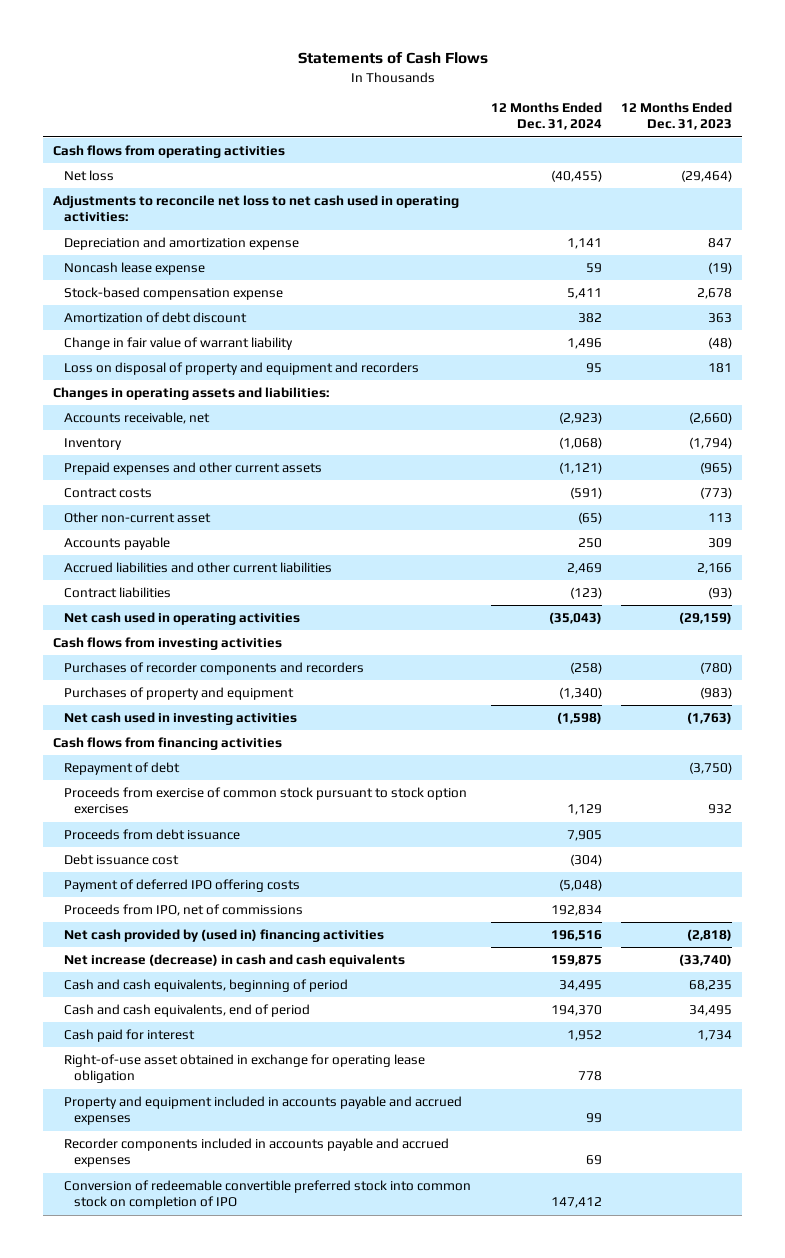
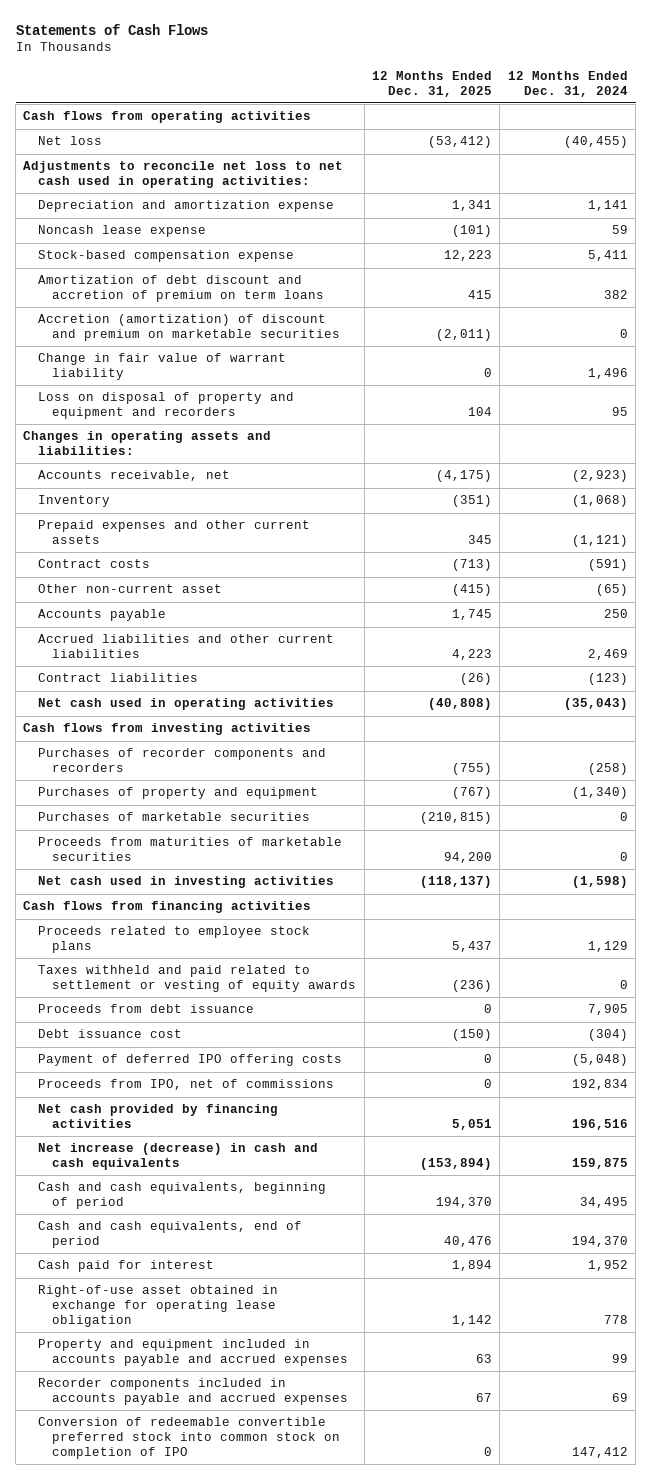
[621,101,733,131] 12 Months Ended Dec. 31, 2023 -> none
none -> [371,70,492,97] 12 Months Ended Dec. 31, 2025
[63,312,247,324] Amortization of debt discount -> [37,275,325,303] Amortization of debt discount and accretion of premium on term loans
none -> [37,314,341,342] Accretion (amortization) of discount and premium on marketable securities
none -> [37,812,310,822] Purchases of marketable securities
none -> [37,837,342,862] Proceeds from maturities of marketable securities
[63,762,180,776] Repayment of debt -> none
[63,787,467,815] Proceeds from exercise of common stock pursuant to stock option exercises -> [37,926,310,954] Proceeds related to employee stock plans
none -> [37,965,357,993] Taxes withheld and paid related to settlement or vesting of equity awards
[63,929,384,943] Net cash provided by (used in) financing activities -> [37,1104,278,1129] Net cash provided by financing activities

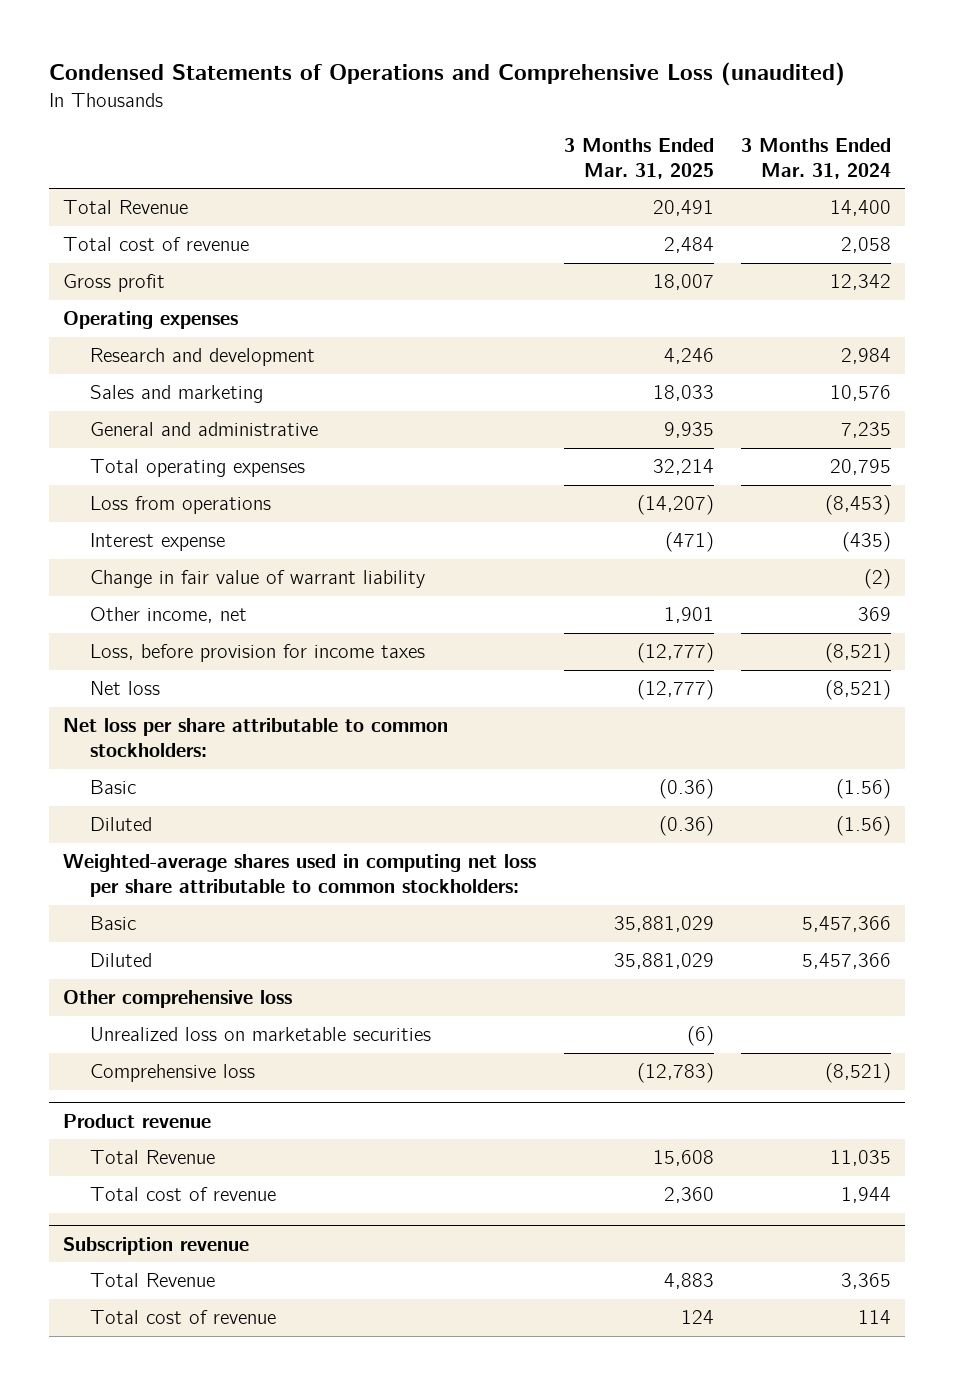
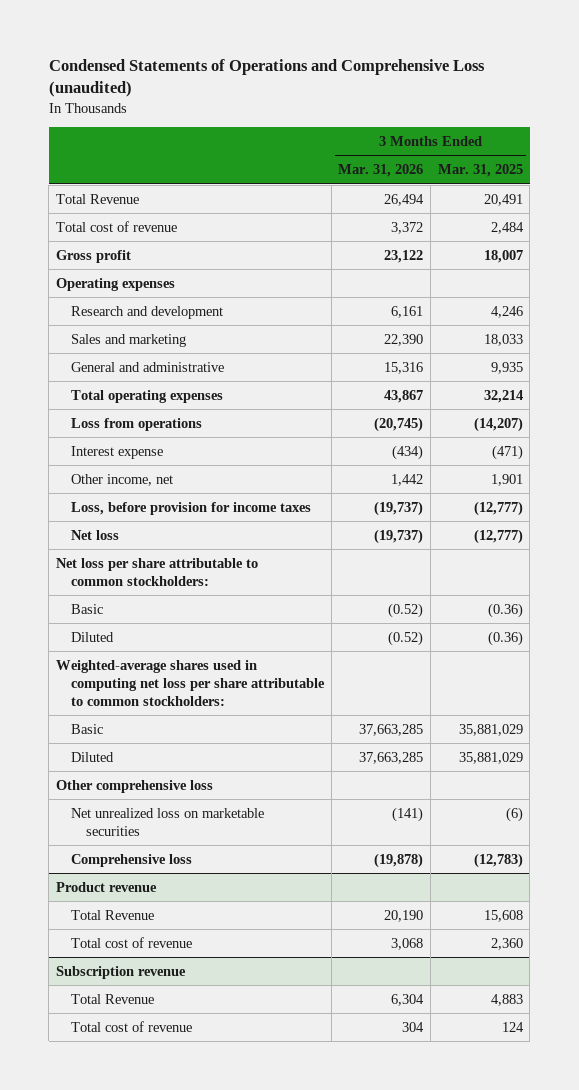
[741,138,892,179] 3 Months Ended Mar. 31, 2024 -> none
none -> [338,164,424,178] Mar. 31, 2026
[90,570,426,589] Change in fair value of warrant liability -> none
[90,1027,432,1042] Unrealized loss on marketable securities -> [70,807,264,836] Net unrealized loss on marketable securities

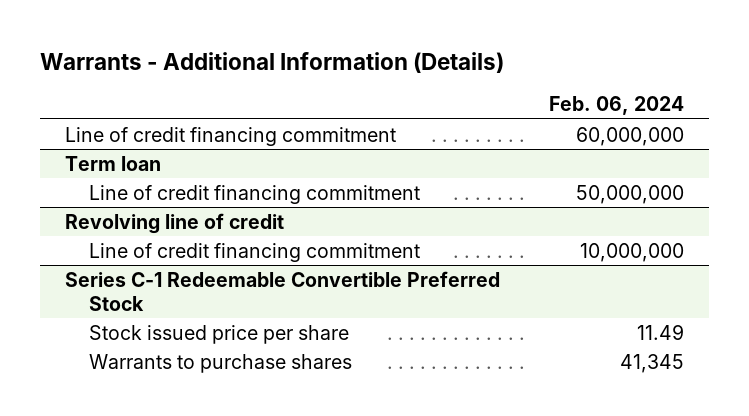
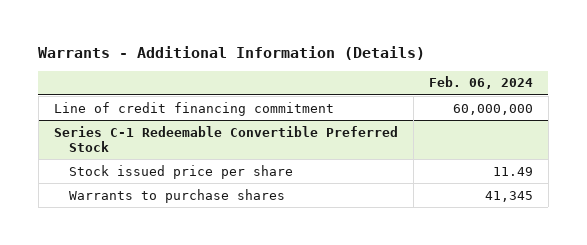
[64,155,161,171] Term loan -> none
[89,184,421,204] Line of credit financing commitment -> none
[64,212,284,234] Revolving line of credit -> none
[89,242,421,262] Line of credit financing commitment -> none

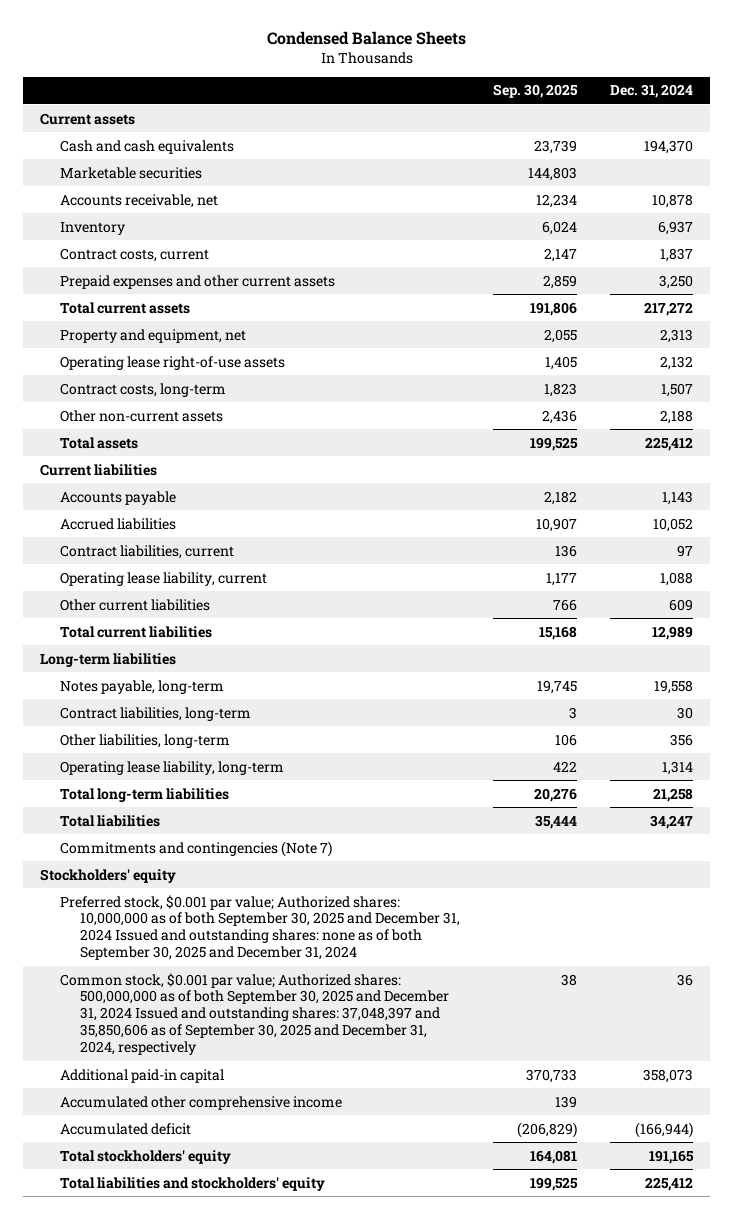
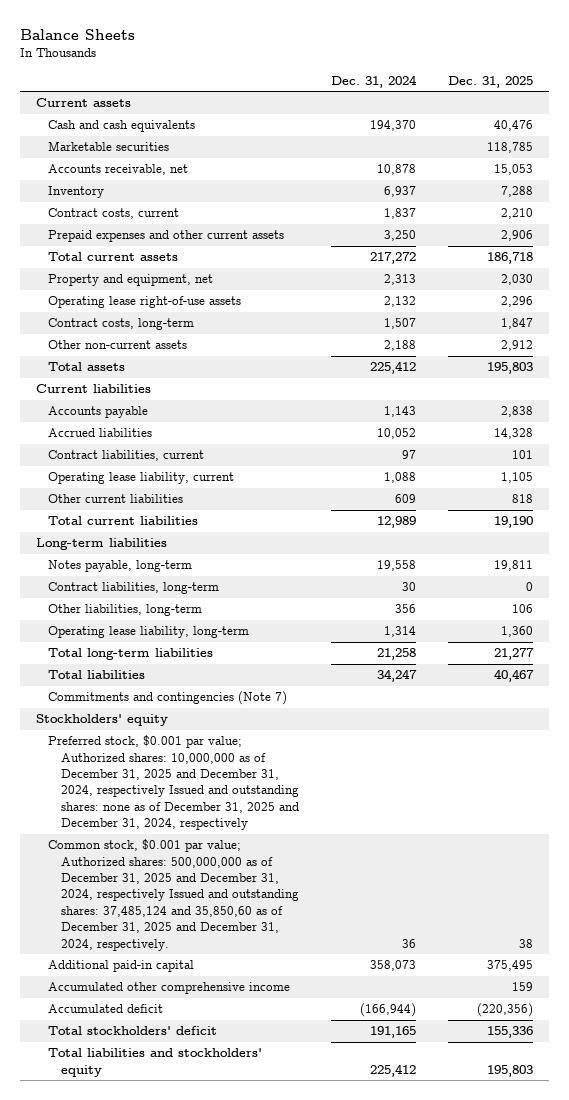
[266,31,466,46] Condensed Balance Sheets -> [19,28,135,40] Balance Sheets
[493,84,579,99] Sep. 30, 2025 -> none
none -> [448,75,534,88] Dec. 31, 2025
[59,894,460,961] Preferred stock, $0.001 par value; Authorized shares: 10,000,000 as of both September 30, 2025 and December 31, 2024 Issued and outstanding shares: none as of both September 30, 2025 and December 31, 2024 -> [48,735,299,831] Preferred stock, $0.001 par value; Authorized shares: 10,000,000 as of December 31, 2025 and December 31, 2024, respectively Issued and outstanding shares: none as of December 31, 2025 and December 31, 2024, respectively
[59,972,449,1055] Common stock, $0.001 par value; Authorized shares: 500,000,000 as of both September 30, 2025 and December 31, 2024 Issued and outstanding shares: 37,048,397 and 35,850,606 as of September 30, 2025 and December 31, 2024, respectively -> [48,839,299,951] Common stock, $0.001 par value; Authorized shares: 500,000,000 as of December 31, 2025 and December 31, 2024, respectively Issued and outstanding shares: 37,485,124 and 35,850,60 as of December 31, 2025 and December 31, 2024, respectively.
[59,1149,231,1164] Total stockholders' equity -> [48,1026,218,1036] Total stockholders' deficit

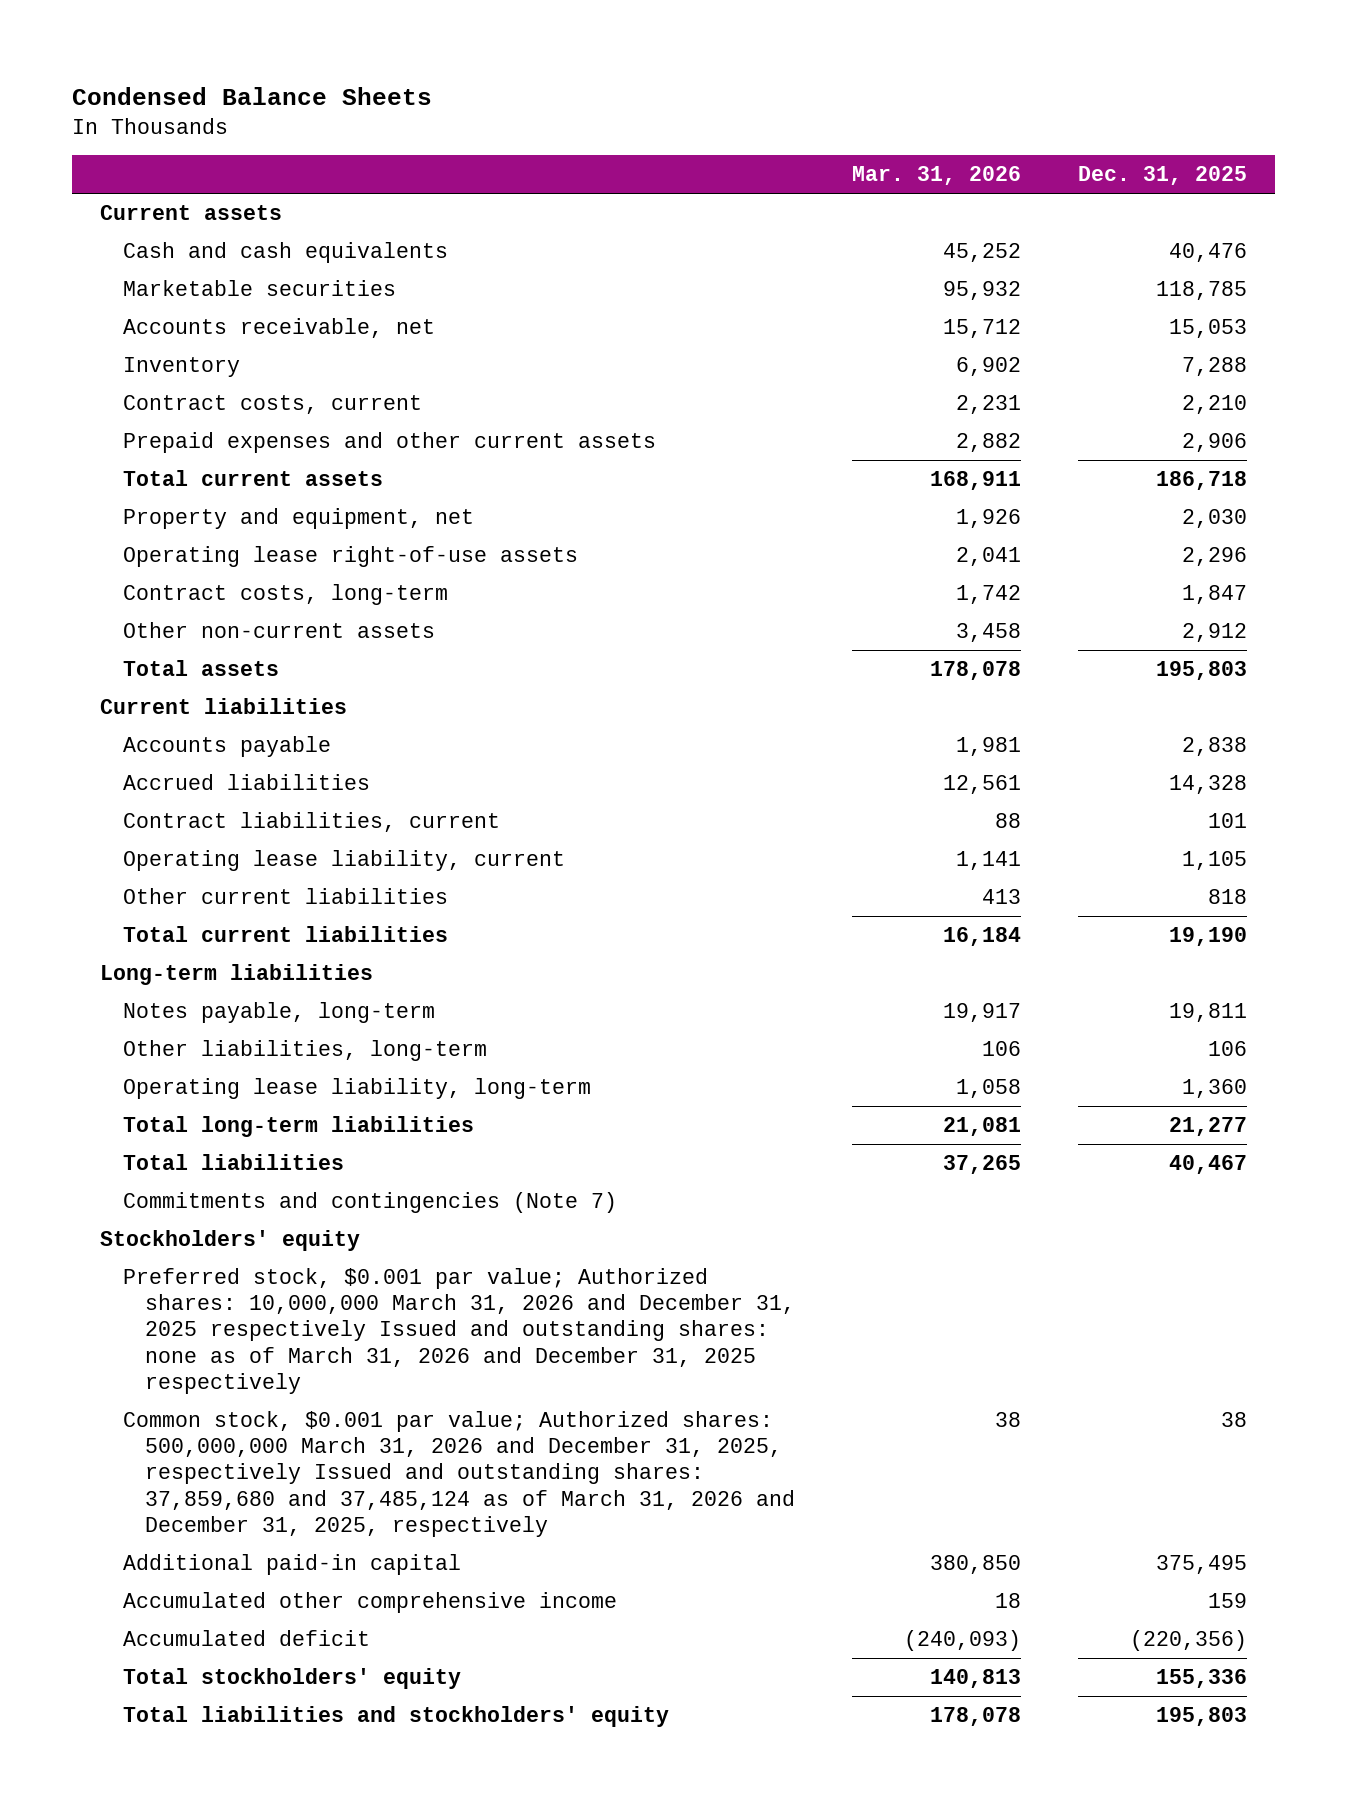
[19,28,135,40] Balance Sheets -> [71,87,432,106] Condensed Balance Sheets
[330,74,417,88] Dec. 31, 2024 -> none
none -> [851,166,1021,186] Mar. 31, 2026
[48,582,220,595] Contract liabilities, long-term -> none
[48,735,299,831] Preferred stock, $0.001 par value; Authorized shares: 10,000,000 as of December 31, 2025 and December 31, 2024, respectively Issued and outstanding shares: none as of December 31, 2025 and December 31, 2024, respectively -> [122,1267,795,1394] Preferred stock, $0.001 par value; Authorized shares: 10,000,000 March 31, 2026 and December 31, 2025 respectively Issued and outstanding shares: none as of March 31, 2026 and December 31, 2025 respectively
[48,839,299,951] Common stock, $0.001 par value; Authorized shares: 500,000,000 as of December 31, 2025 and December 31, 2024, respectively Issued and outstanding shares: 37,485,124 and 35,850,60 as of December 31, 2025 and December 31, 2024, respectively. -> [122,1410,795,1537] Common stock, $0.001 par value; Authorized shares: 500,000,000 March 31, 2026 and December 31, 2025, respectively Issued and outstanding shares: 37,859,680 and 37,485,124 as of March 31, 2026 and December 31, 2025, respectively
[48,1026,218,1036] Total stockholders' deficit -> [122,1667,461,1689] Total stockholders' equity

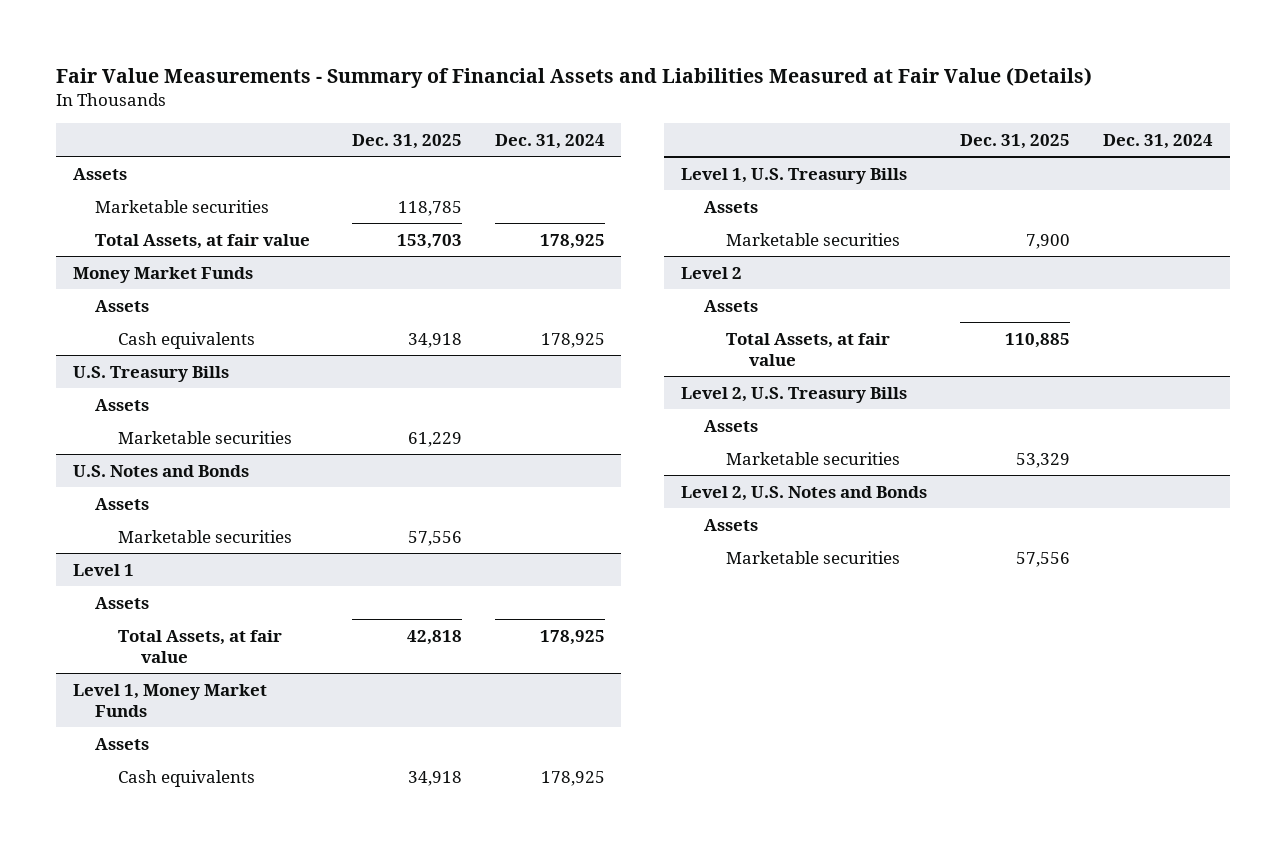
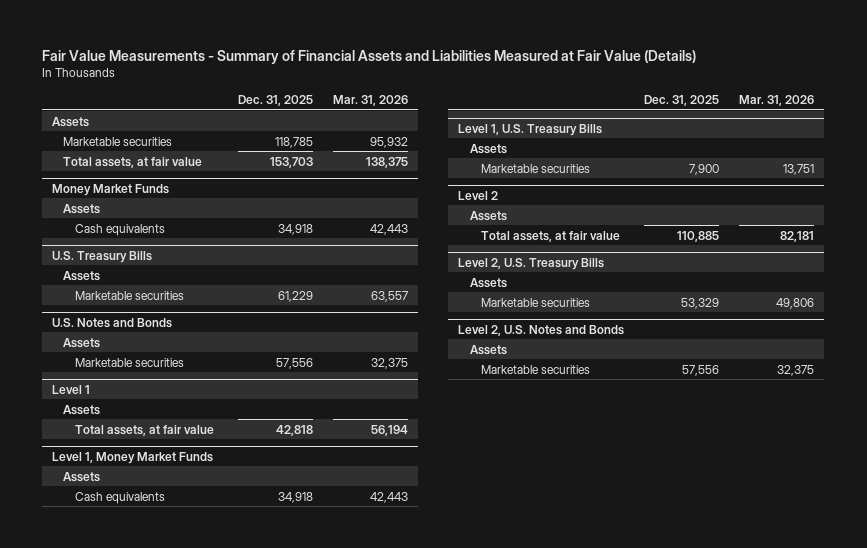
[494,133,605,149] Dec. 31, 2024 -> none
none -> [333,94,409,106] Mar. 31, 2026
[95,233,311,249] Total Assets, at fair value -> [63,156,203,168] Total assets, at fair value
[117,629,282,663] Total Assets, at fair value -> [74,424,214,436] Total assets, at fair value
[726,332,891,366] Total Assets, at fair value -> [480,230,620,242] Total assets, at fair value

